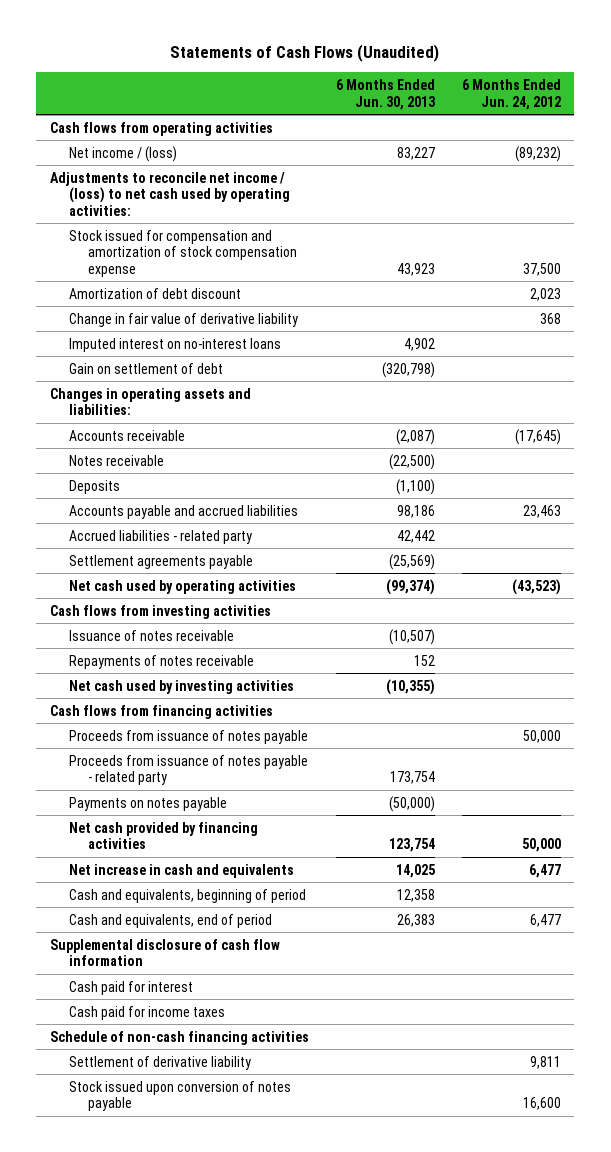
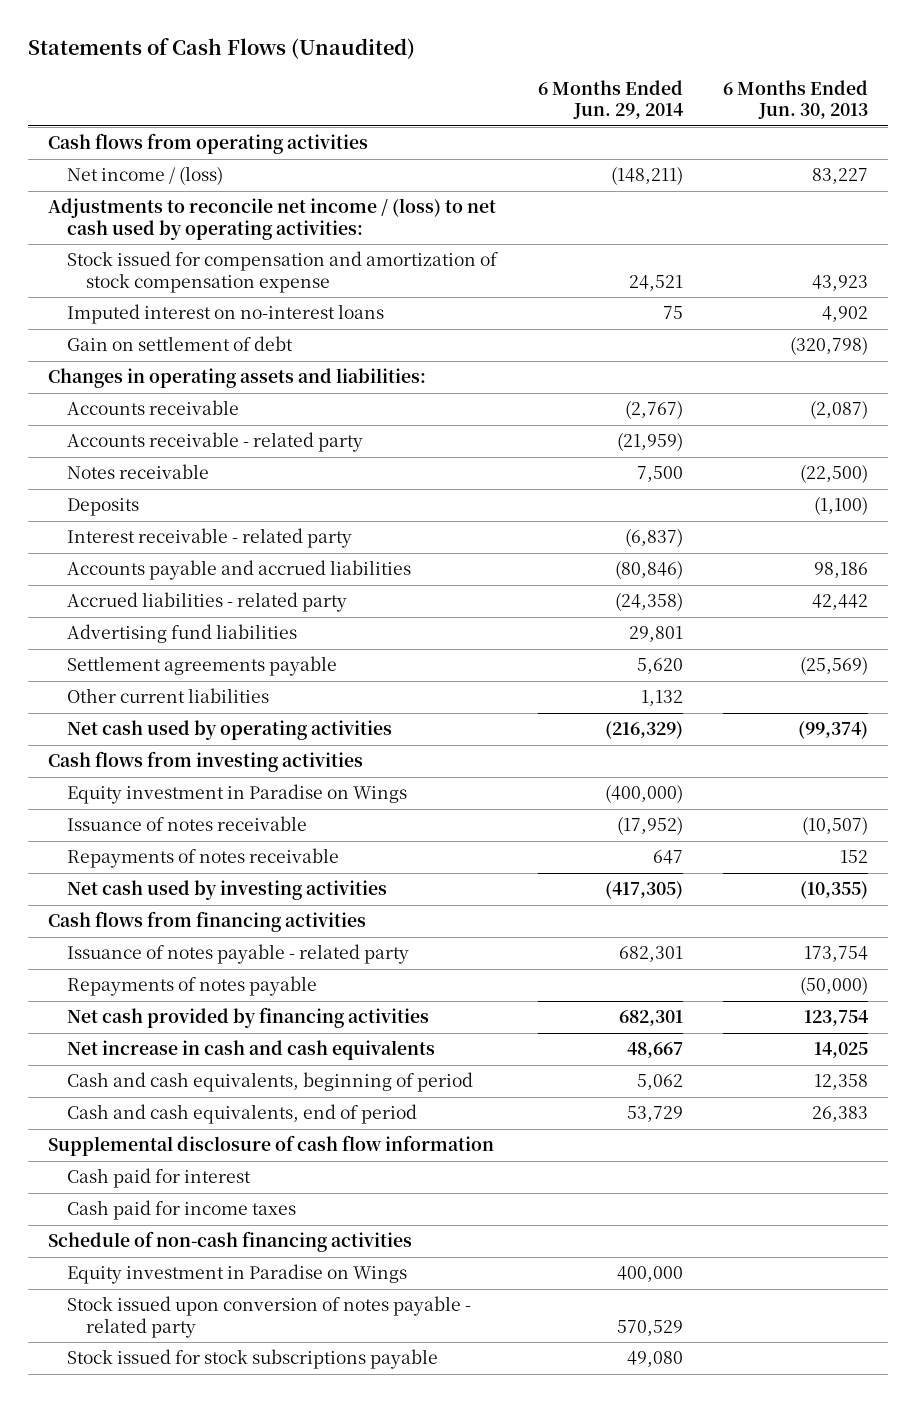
[461,79,561,110] 6 Months Ended Jun. 24, 2012 -> none
none -> [537,79,683,120] 6 Months Ended Jun. 29, 2014
[69,287,242,299] Amortization of debt discount -> none
[69,312,299,327] Change in fair value of derivative liability -> none
none -> [67,432,364,453] Accounts receivable - related party
none -> [67,528,353,549] Interest receivable - related party
none -> [67,624,298,644] Advertising fund liabilities
none -> [67,688,270,704] Other current liabilities
none -> [67,784,408,805] Equity investment in Paradise on Wings
[69,729,309,744] Proceeds from issuance of notes payable -> none
[69,754,309,786] Proceeds from issuance of notes payable - related party -> [67,944,410,965] Issuance of notes payable - related party
[69,796,228,811] Payments on notes payable -> [67,976,318,997] Repayments of notes payable
[69,863,295,878] Net increase in cash and equivalents -> [67,1040,436,1061] Net increase in cash and cash equivalents
[69,888,307,903] Cash and equivalents, beginning of period -> [67,1072,474,1093] Cash and cash equivalents, beginning of period
[69,913,273,928] Cash and equivalents, end of period -> [67,1104,418,1125] Cash and cash equivalents, end of period
[69,1055,252,1070] Settlement of derivative liability -> none
none -> [67,1264,408,1285] Equity investment in Paradise on Wings
[69,1080,292,1112] Stock issued upon conversion of notes payable -> [67,1296,472,1338] Stock issued upon conversion of notes payable - related party
none -> [67,1349,439,1370] Stock issued for stock subscriptions payable

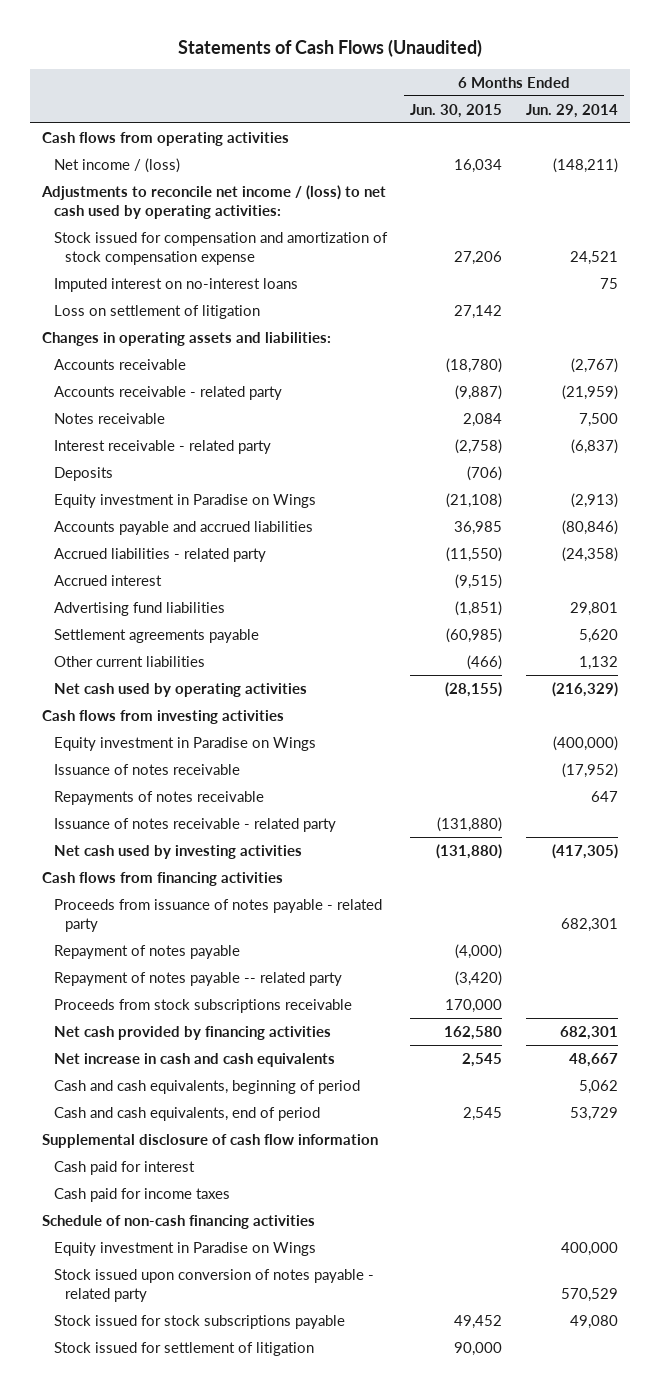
[722,79,868,120] 6 Months Ended Jun. 30, 2013 -> none
none -> [410,103,503,118] Jun. 30, 2015
[67,336,294,352] Gain on settlement of debt -> none
none -> [53,304,260,319] Loss on settlement of litigation
[67,498,140,517] Deposits -> [53,466,113,481] Deposits
none -> [53,493,316,508] Equity investment in Paradise on Wings
none -> [53,574,162,586] Accrued interest
none -> [53,817,336,832] Issuance of notes receivable - related party
[67,944,410,965] Issuance of notes payable - related party -> [53,898,382,933] Proceeds from issuance of notes payable - related party
[67,976,318,997] Repayments of notes payable -> [53,944,240,959] Repayment of notes payable
none -> [53,971,342,986] Repayment of notes payable -- related party
none -> [53,998,352,1013] Proceeds from stock subscriptions receivable
none -> [53,1341,314,1356] Stock issued for settlement of litigation

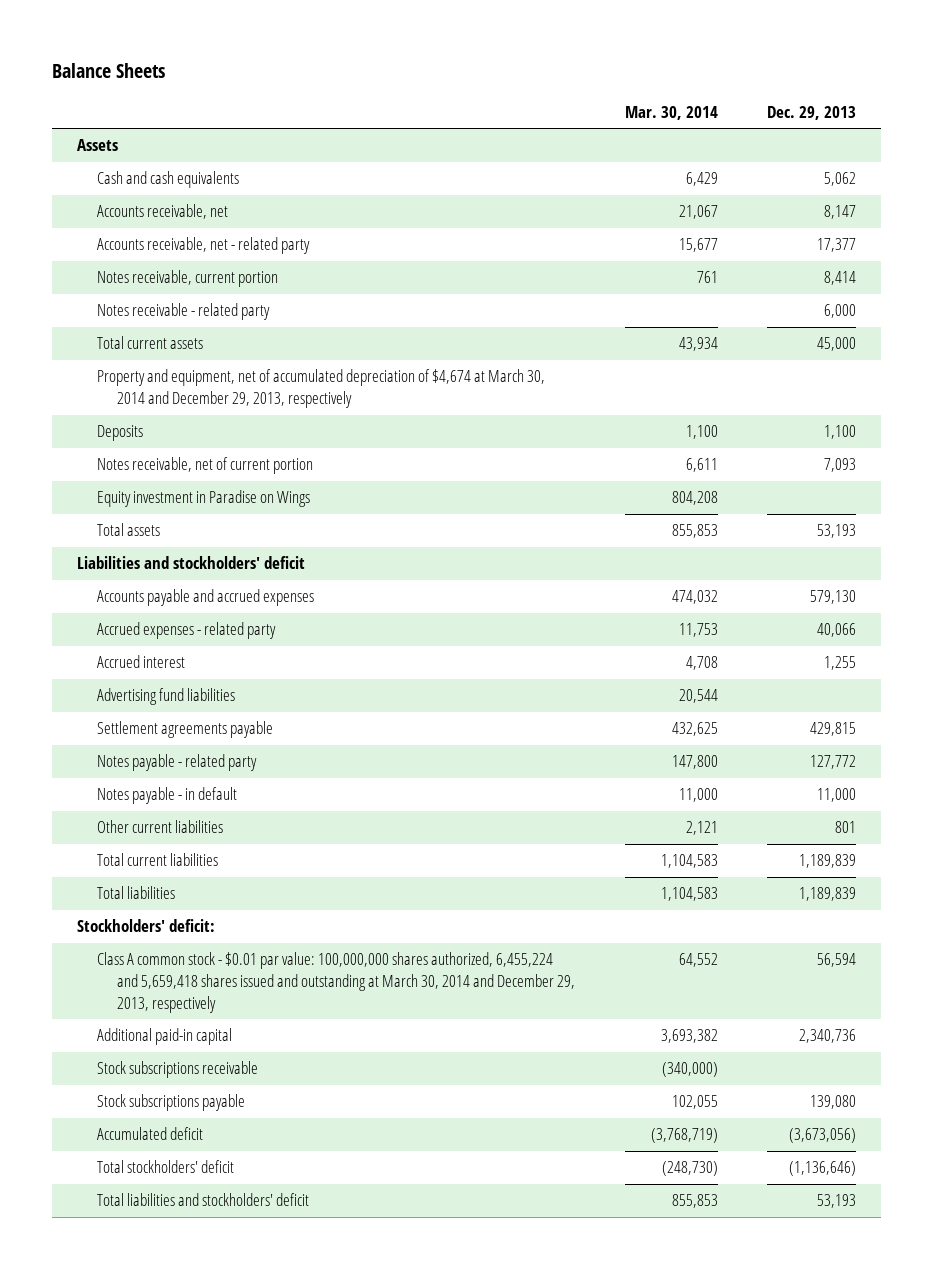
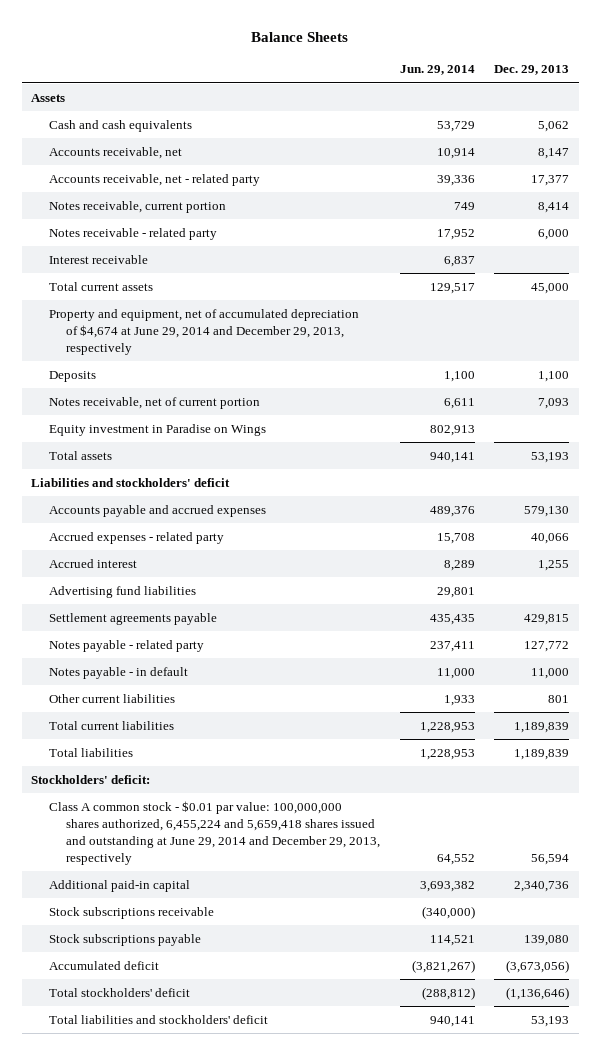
[624,105,718,120] Mar. 30, 2014 -> none
none -> [399,65,475,76] Jun. 29, 2014
none -> [48,254,148,264] Interest receivable
[97,369,546,409] Property and equipment, net of accumulated depreciation of $4,674 at March 30, 2014 and December 29, 2013, respectively -> [48,308,359,356] Property and equipment, net of accumulated depreciation of $4,674 at June 29, 2014 and December 29, 2013, respectively
[97,952,576,1013] Class A common stock - $0.01 par value: 100,000,000 shares authorized, 6,455,224 and 5,659,418 shares issued and outstanding at March 30, 2014 and December 29, 2013, respectively -> [48,800,381,866] Class A common stock - $0.01 par value: 100,000,000 shares authorized, 6,455,224 and 5,659,418 shares issued and outstanding at June 29, 2014 and December 29, 2013, respectively

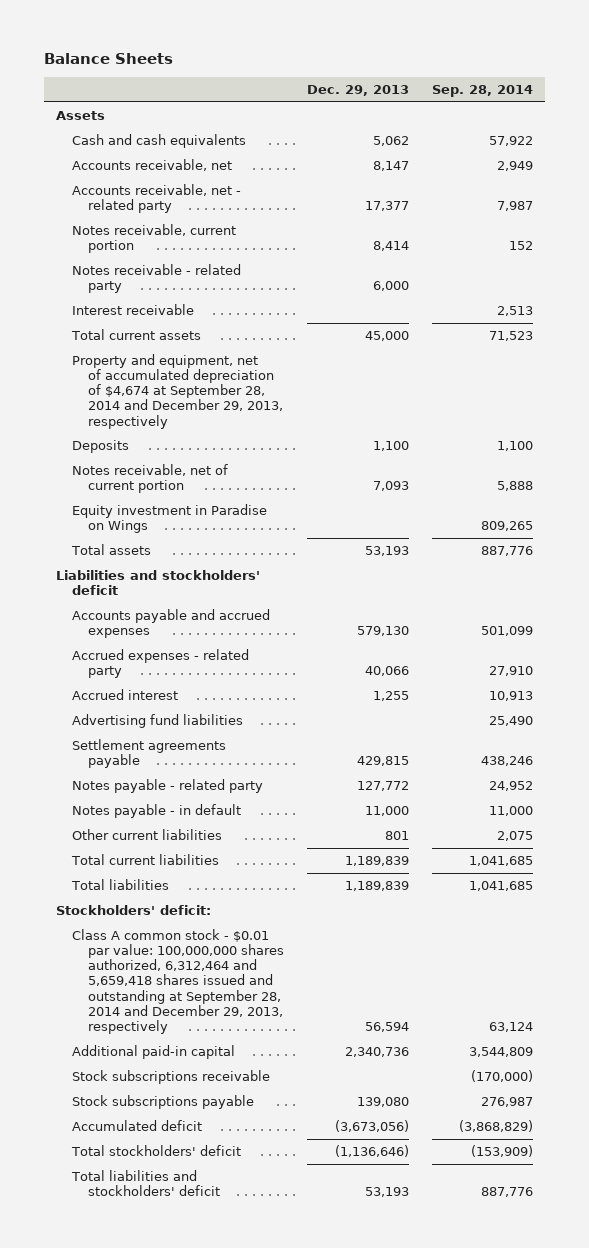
[399,65,475,76] Jun. 29, 2014 -> none
none -> [432,85,534,98] Sep. 28, 2014
[48,308,359,356] Property and equipment, net of accumulated depreciation of $4,674 at June 29, 2014 and December 29, 2013, respectively -> [72,354,284,429] Property and equipment, net of accumulated depreciation of $4,674 at September 28, 2014 and December 29, 2013, respectively
[48,800,381,866] Class A common stock - $0.01 par value: 100,000,000 shares authorized, 6,455,224 and 5,659,418 shares issued and outstanding at June 29, 2014 and December 29, 2013, respectively -> [72,929,285,1034] Class A common stock - $0.01 par value: 100,000,000 shares authorized, 6,312,464 and 5,659,418 shares issued and outstanding at September 28, 2014 and December 29, 2013, respectively

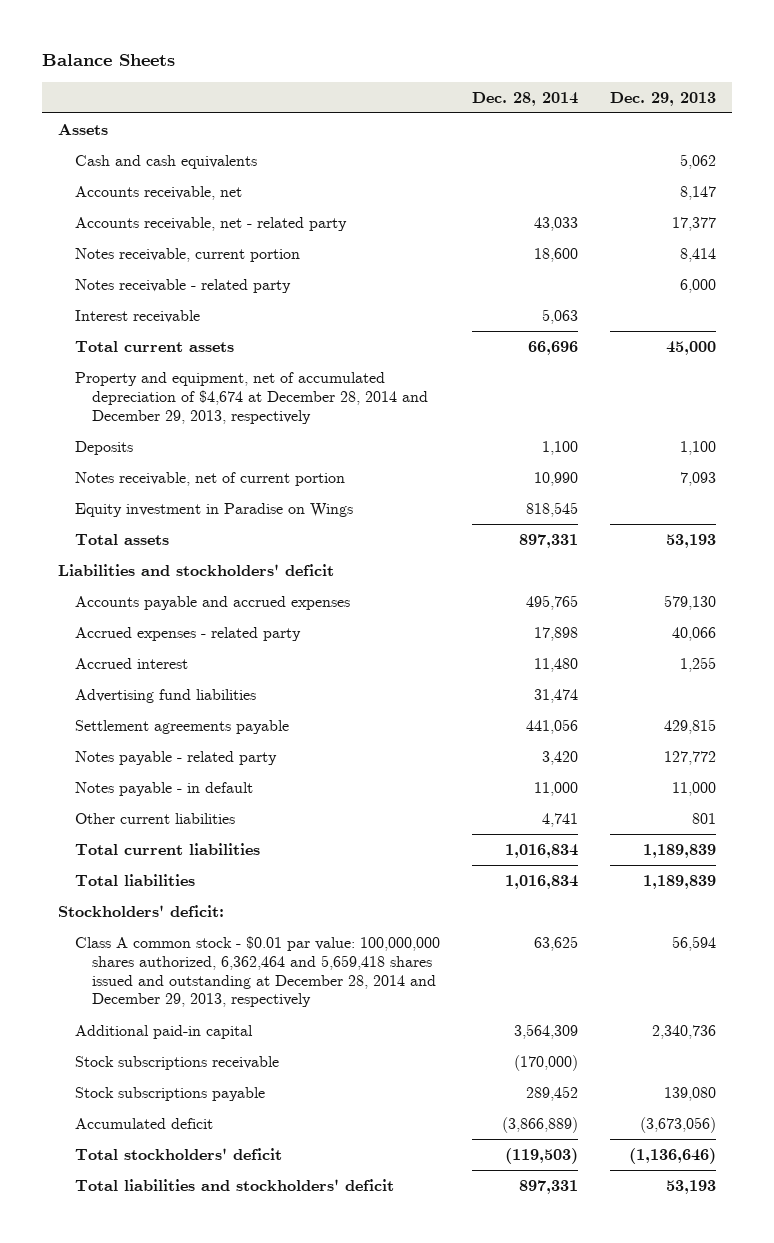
[432,85,534,98] Sep. 28, 2014 -> none
none -> [472,91,579,106] Dec. 28, 2014
[72,354,284,429] Property and equipment, net of accumulated depreciation of $4,674 at September 28, 2014 and December 29, 2013, respectively -> [74,371,428,424] Property and equipment, net of accumulated depreciation of $4,674 at December 28, 2014 and December 29, 2013, respectively
[72,929,285,1034] Class A common stock - $0.01 par value: 100,000,000 shares authorized, 6,312,464 and 5,659,418 shares issued and outstanding at September 28, 2014 and December 29, 2013, respectively -> [74,935,440,1008] Class A common stock - $0.01 par value: 100,000,000 shares authorized, 6,362,464 and 5,659,418 shares issued and outstanding at December 28, 2014 and December 29, 2013, respectively

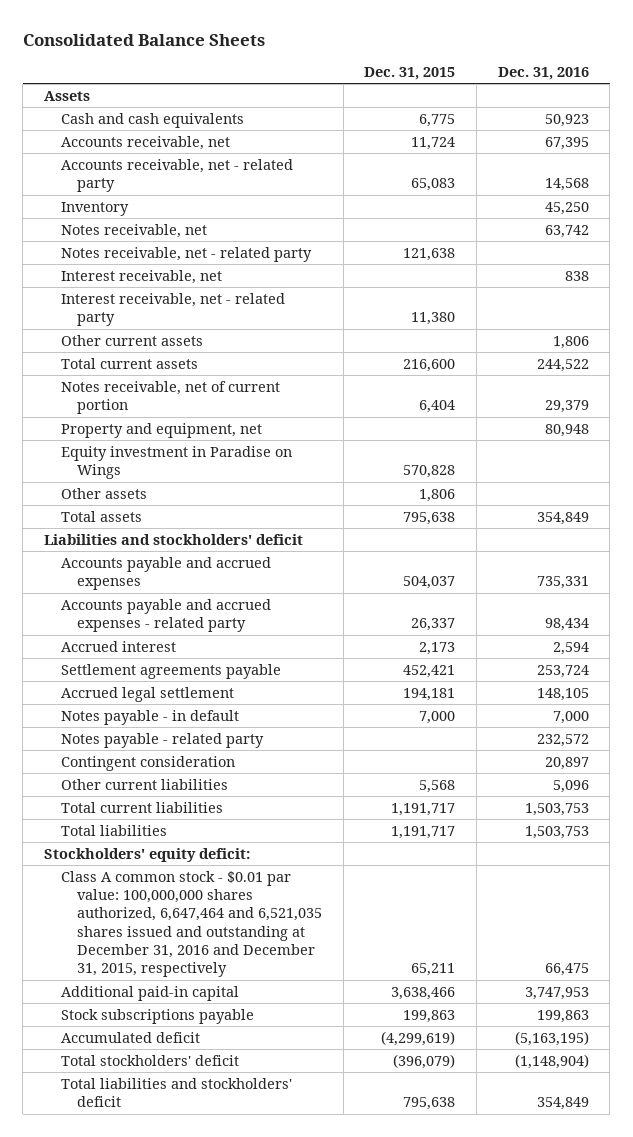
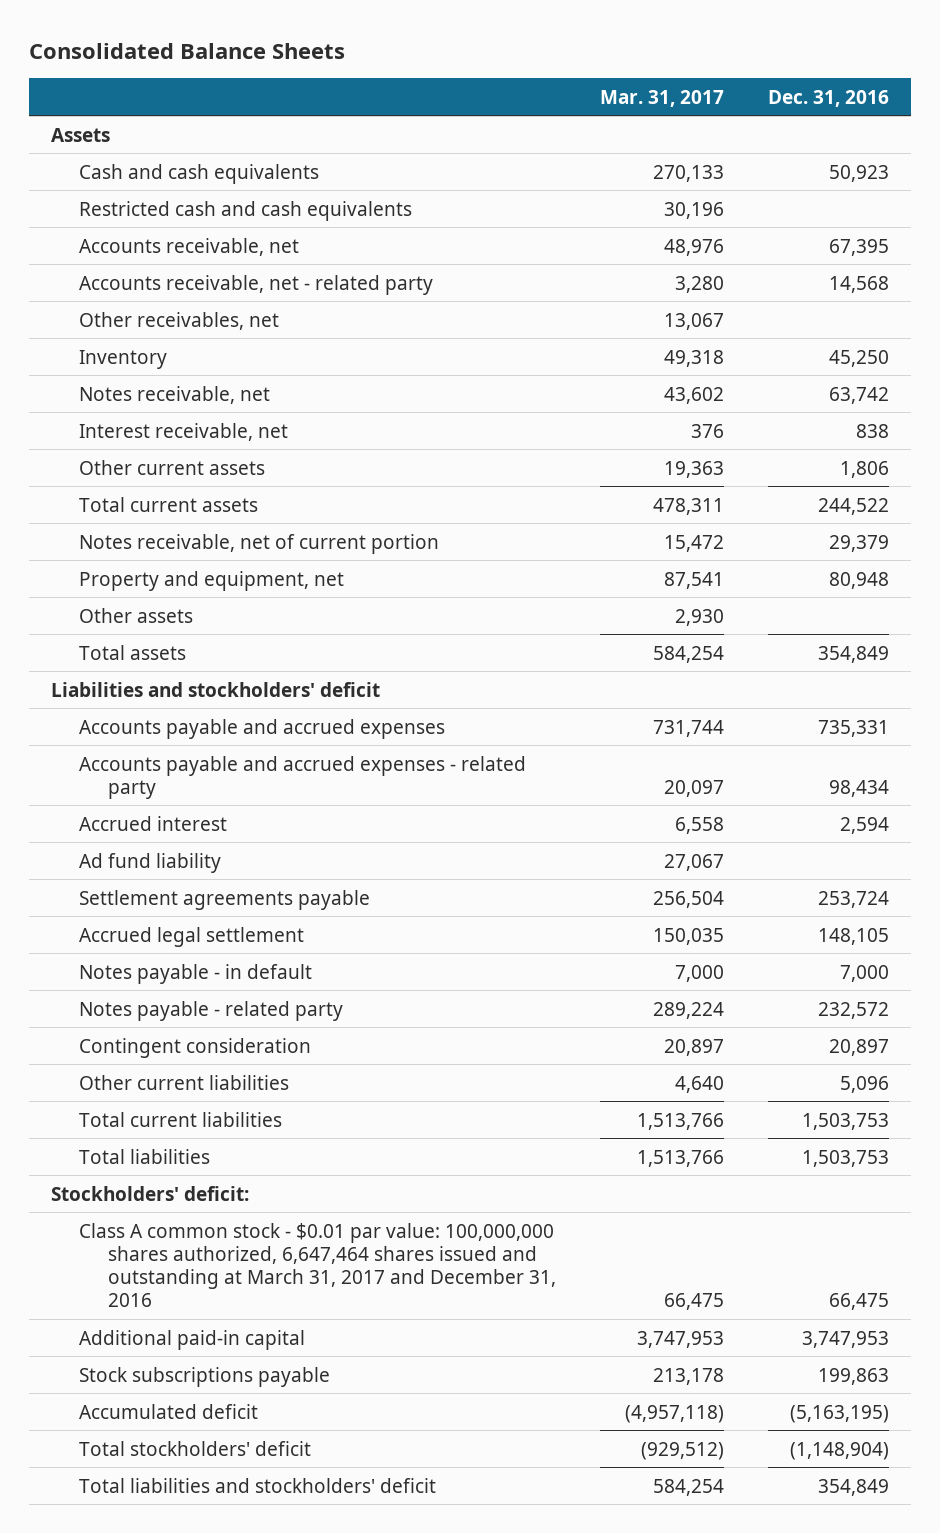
[364,67,456,81] Dec. 31, 2015 -> none
none -> [599,89,724,107] Mar. 31, 2017
none -> [79,200,413,221] Restricted cash and cash equivalents
none -> [79,311,280,330] Other receivables, net
[60,246,312,262] Notes receivable, net - related party -> none
[60,292,285,327] Interest receivable, net - related party -> none
[60,445,292,480] Equity investment in Paradise on Wings -> none
none -> [79,852,222,873] Ad fund liability
[44,847,251,862] Stockholders' equity deficit: -> [51,1185,250,1201] Stockholders' deficit:
[60,870,323,978] Class A common stock - $0.01 par value: 100,000,000 shares authorized, 6,647,464 and 6,521,035 shares issued and outstanding at December 31, 2016 and December 31, 2015, respectively -> [79,1222,556,1308] Class A common stock - $0.01 par value: 100,000,000 shares authorized, 6,647,464 shares issued and outstanding at March 31, 2017 and December 31, 2016

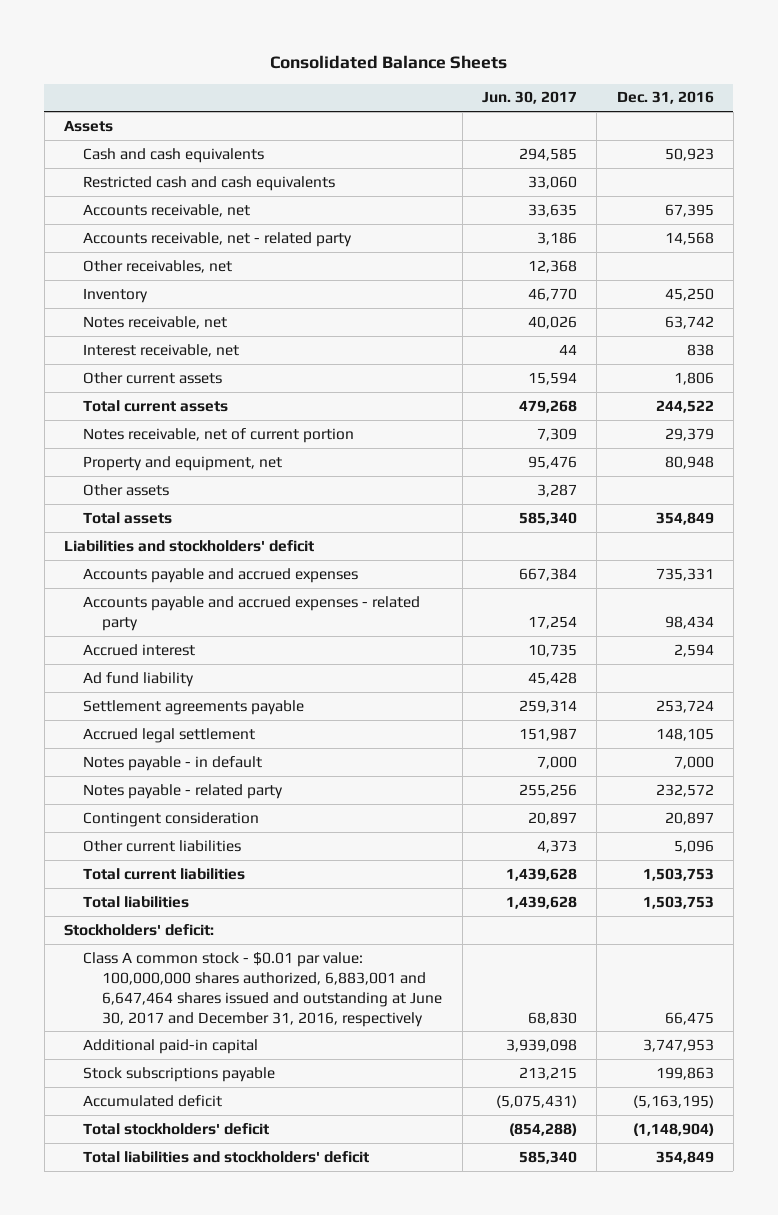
[599,89,724,107] Mar. 31, 2017 -> none
none -> [481,91,577,105] Jun. 30, 2017
[79,1222,556,1308] Class A common stock - $0.01 par value: 100,000,000 shares authorized, 6,647,464 shares issued and outstanding at March 31, 2017 and December 31, 2016 -> [83,951,443,1027] Class A common stock - $0.01 par value: 100,000,000 shares authorized, 6,883,001 and 6,647,464 shares issued and outstanding at June 30, 2017 and December 31, 2016, respectively

